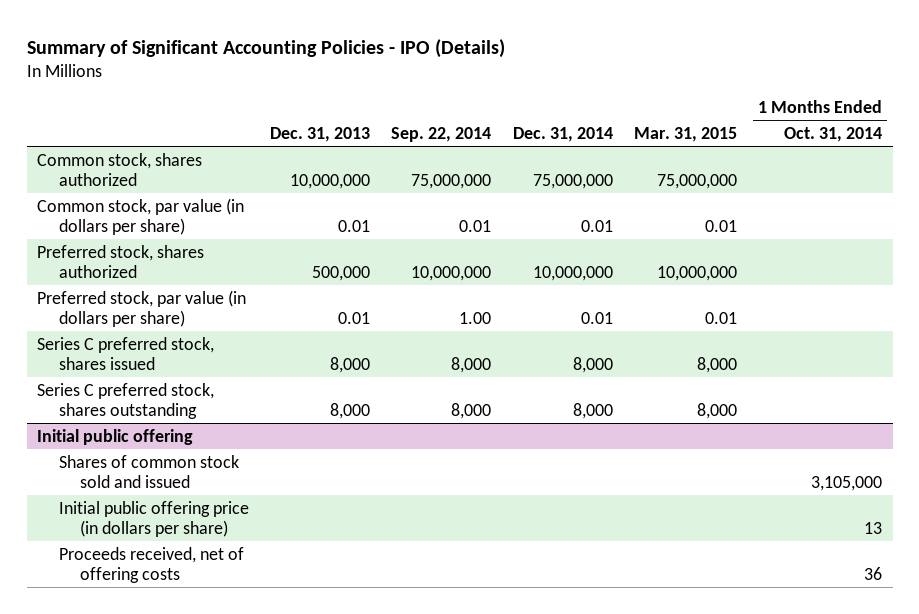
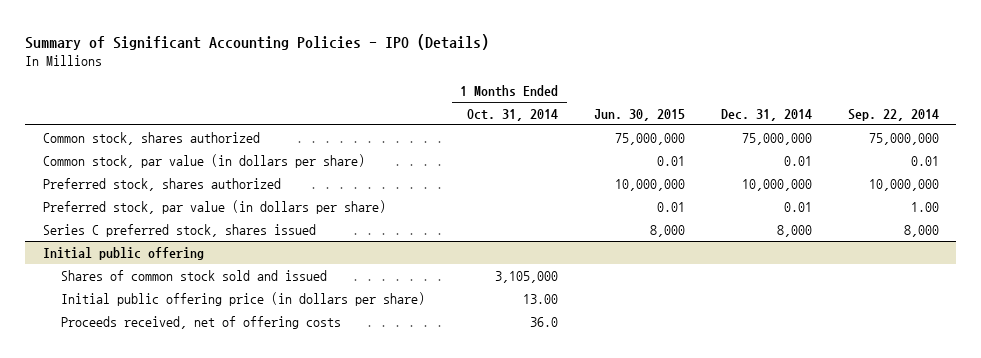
[270,127,371,143] Dec. 31, 2013 -> none
[633,127,737,143] Mar. 31, 2015 -> none
none -> [594,108,686,121] Jun. 30, 2015
[37,382,215,419] Series C preferred stock, shares outstanding -> none
[864,521,883,534] 13 -> [523,293,559,304] 13.00
[864,566,883,580] 36 -> [530,316,559,327] 36.0

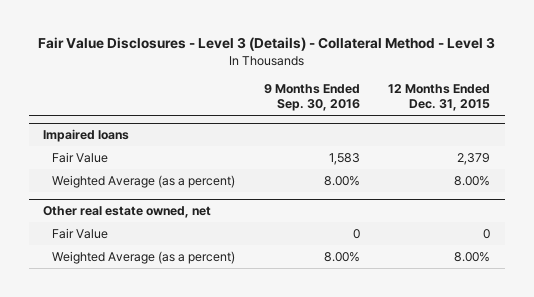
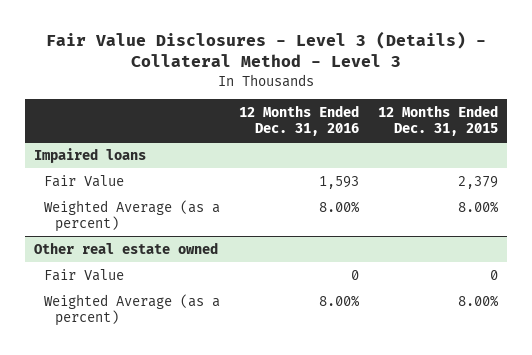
[263,83,360,112] 9 Months Ended Sep. 30, 2016 -> none
none -> [238,105,359,137] 12 Months Ended Dec. 31, 2016
[43,206,212,219] Other real estate owned, net -> [34,241,219,254] Other real estate owned

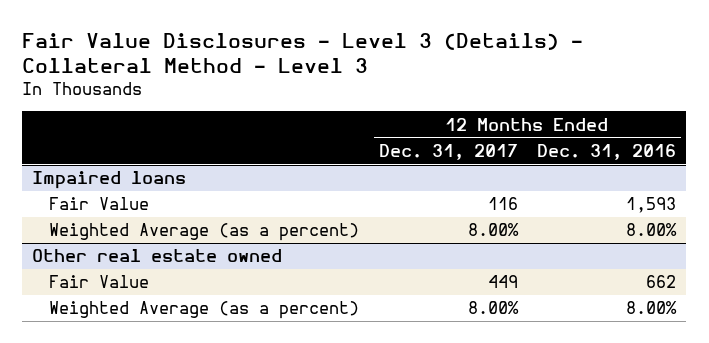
[377,105,498,137] 12 Months Ended Dec. 31, 2015 -> none
none -> [378,143,518,160] Dec. 31, 2017
[350,269,359,280] 0 -> [646,275,677,289] 662

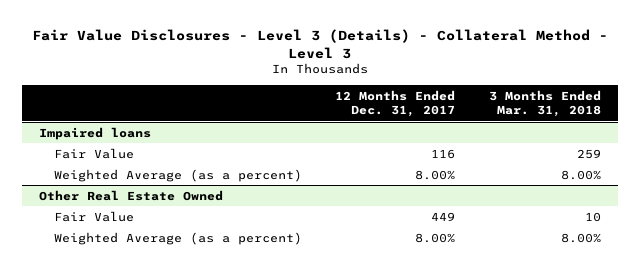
[537,143,677,160] Dec. 31, 2016 -> none
none -> [489,89,602,118] 3 Months Ended Mar. 31, 2018
[32,249,283,263] Other real estate owned -> [39,189,224,201] Other Real Estate Owned

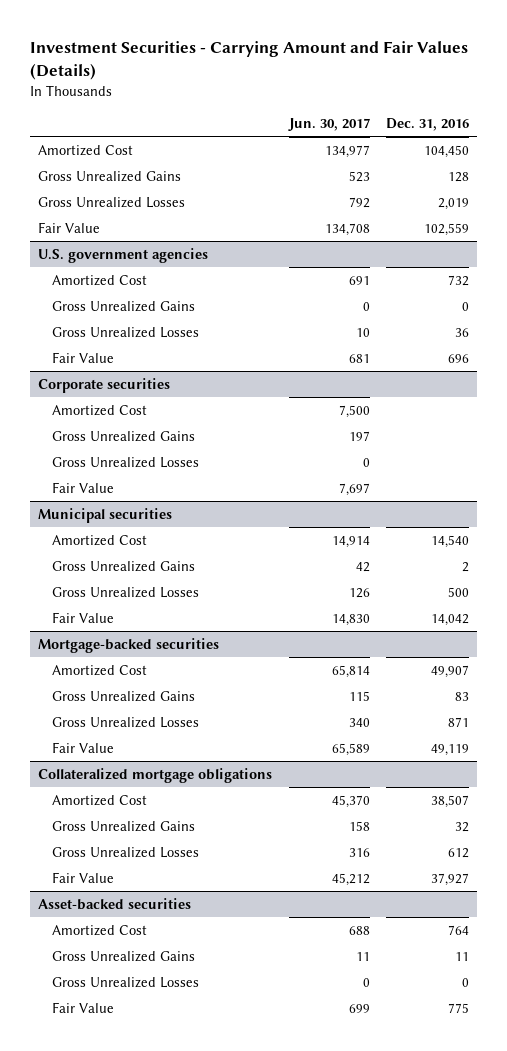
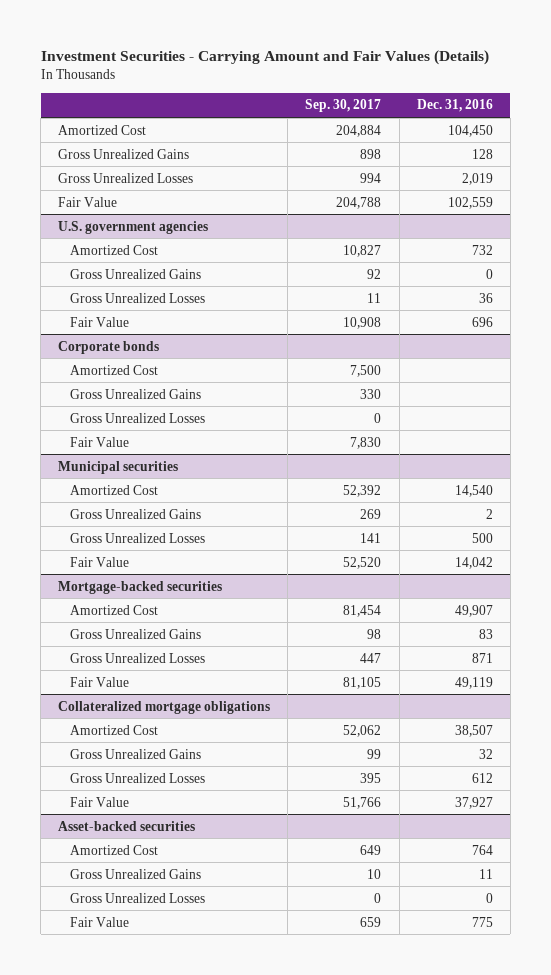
[287,118,370,132] Jun. 30, 2017 -> none
none -> [305,99,382,113] Sep. 30, 2017
[38,377,171,393] Corporate securities -> [58,340,160,354] Corporate bonds

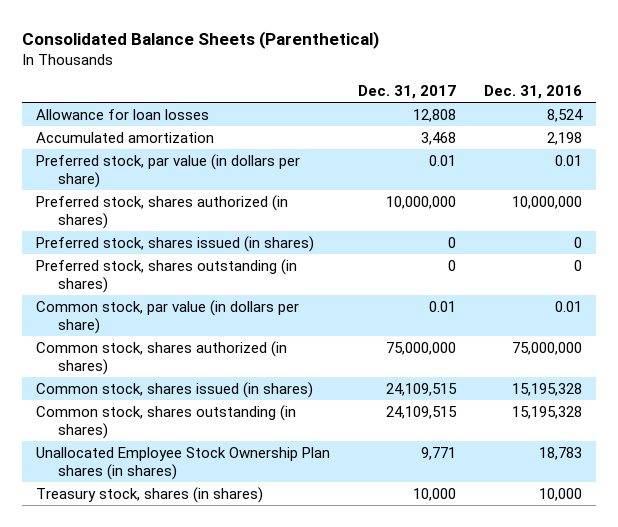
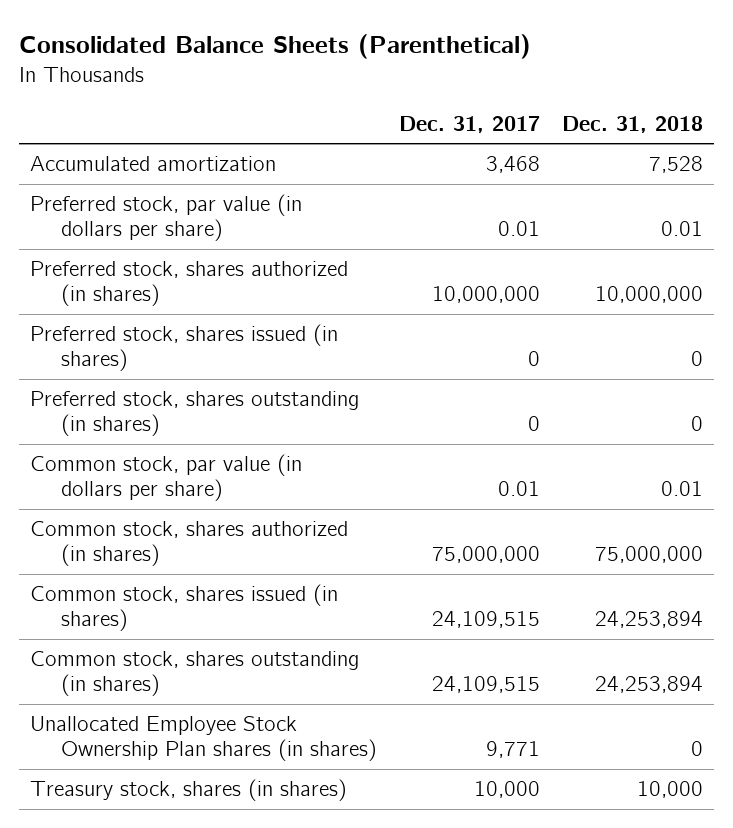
[483,85,582,100] Dec. 31, 2016 -> none
none -> [561,115,703,133] Dec. 31, 2018
[35,108,209,120] Allowance for loan losses -> none

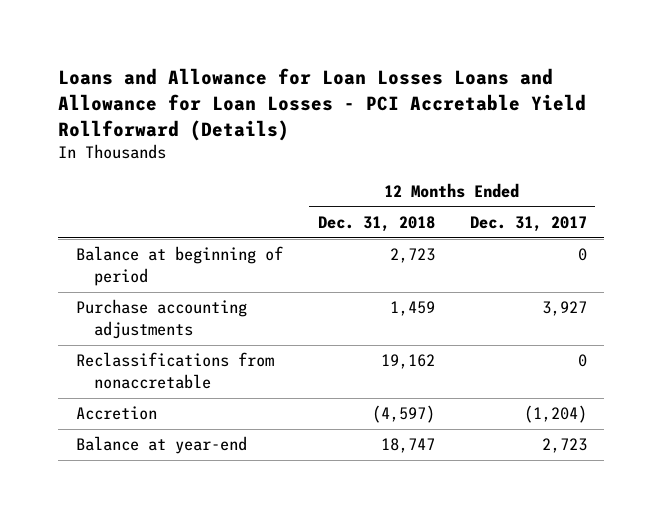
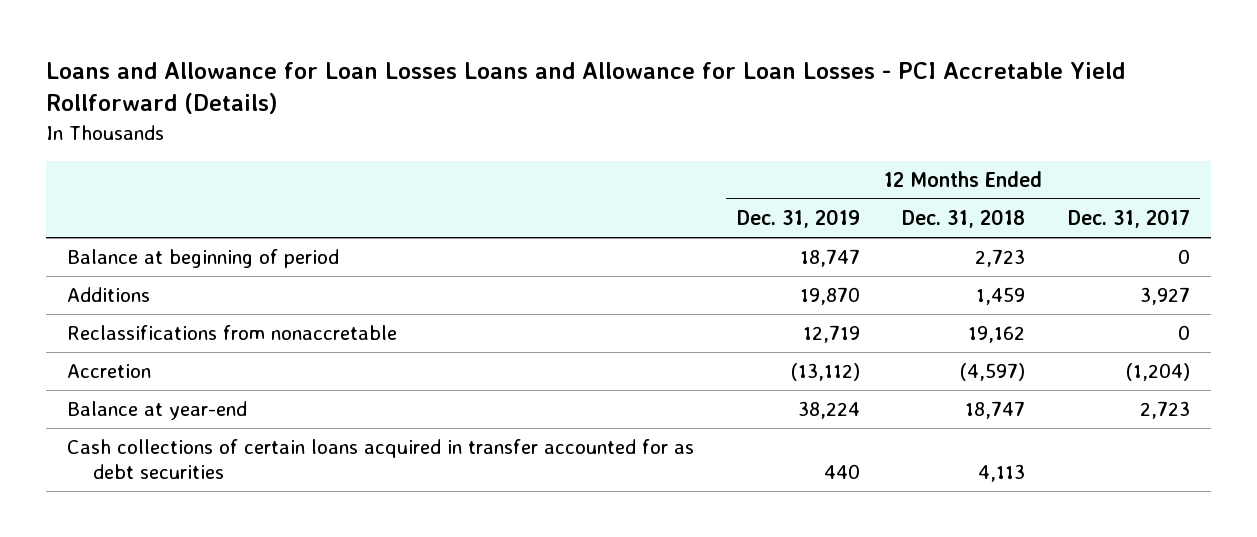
none -> [736,209,860,229] Dec. 31, 2019
[75,299,247,340] Purchase accounting adjustments -> [67,287,151,303] Additions
none -> [67,439,695,480] Cash collections of certain loans acquired in transfer accounted for as debt securities

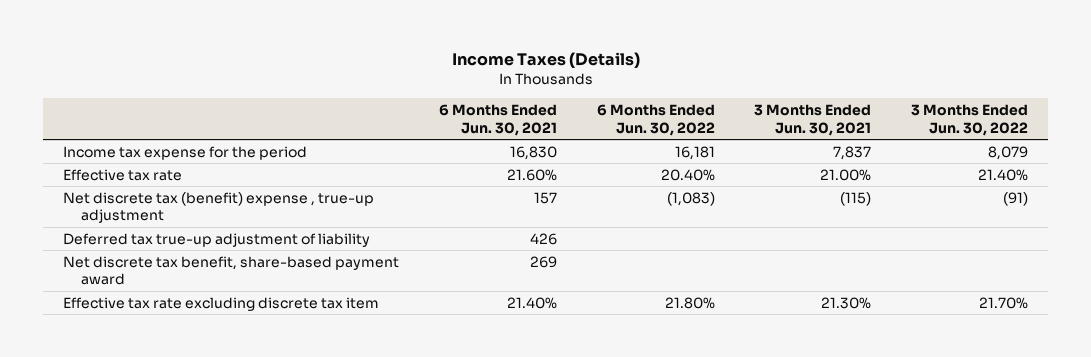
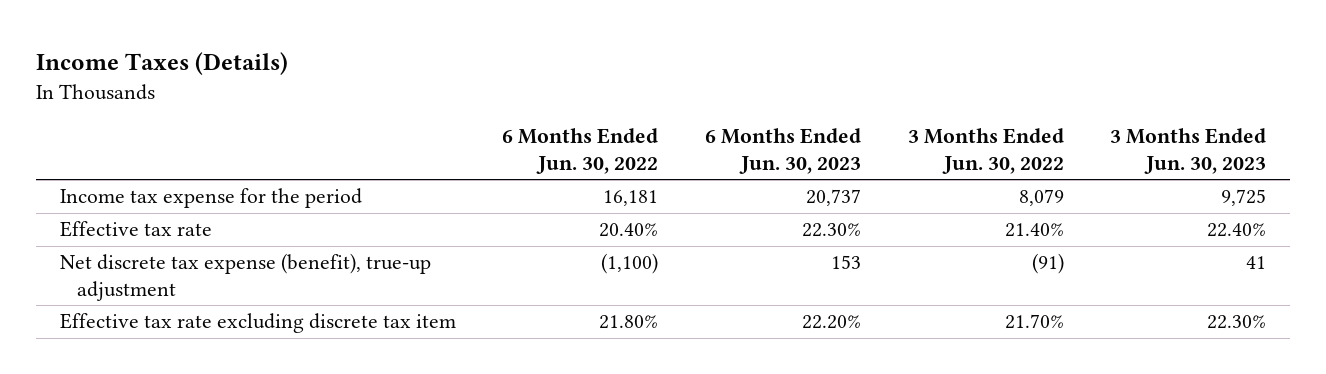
[438,104,557,136] 6 Months Ended Jun. 30, 2021 -> none
[754,104,872,136] 3 Months Ended Jun. 30, 2021 -> none
none -> [704,128,861,174] 6 Months Ended Jun. 30, 2023
none -> [1110,128,1267,174] 3 Months Ended Jun. 30, 2023
[63,232,371,247] Deferred tax true-up adjustment of liability -> none
[63,255,400,286] Net discrete tax benefit, share-based payment award -> none
[63,191,375,224] Net discrete tax (benefit) expense , true-up adjustment -> [59,253,431,301] Net discrete tax expense (benefit), true-up adjustment
[666,191,715,206] (1,083) -> [601,253,659,275] (1,100)

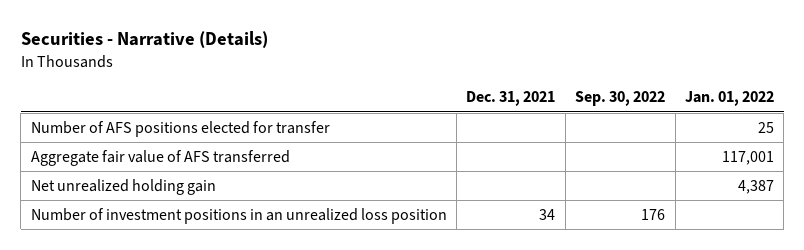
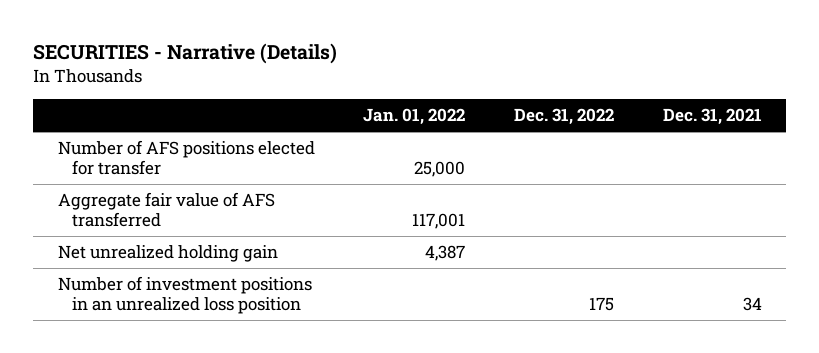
[20,31,268,49] Securities - Narrative (Details) -> [33,43,338,65] SECURITIES - Narrative (Details)
[575,91,666,107] Sep. 30, 2022 -> none
none -> [513,108,614,126] Dec. 31, 2022
[757,121,774,133] 25 -> [414,160,466,177] 25,000

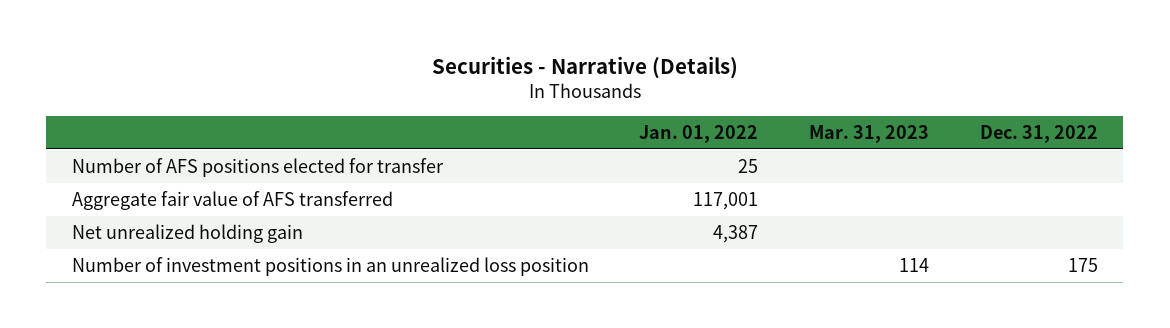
[33,43,338,65] SECURITIES - Narrative (Details) -> [431,55,738,79] Securities - Narrative (Details)
[662,108,762,126] Dec. 31, 2021 -> none
none -> [809,124,930,143] Mar. 31, 2023
[414,160,466,177] 25,000 -> [738,158,759,173] 25

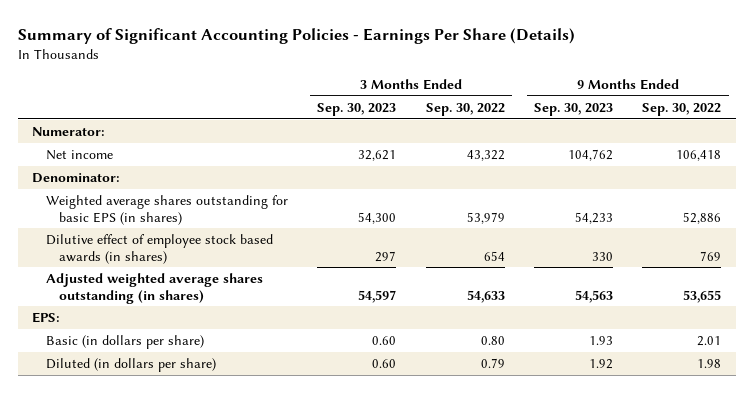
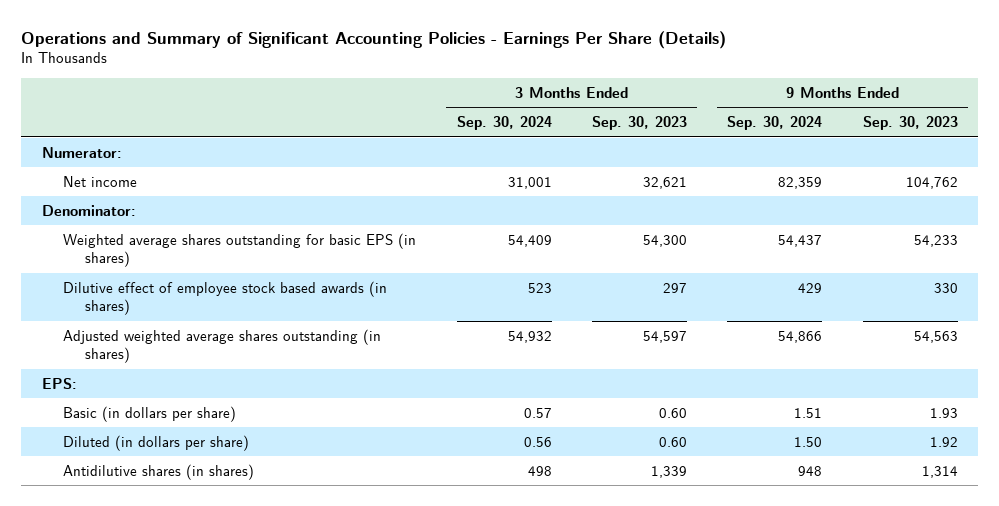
[17,27,575,44] Summary of Significant Accounting Policies - Earnings Per Share (Details) -> [21,30,727,49] Operations and Summary of Significant Accounting Policies - Earnings Per Share (Details)
[425,102,505,116] Sep. 30, 2022 -> none
[642,102,722,116] Sep. 30, 2022 -> none
none -> [456,115,552,130] Sep. 30, 2024
none -> [727,115,823,130] Sep. 30, 2024
none -> [63,463,255,480] Antidilutive shares (in shares)

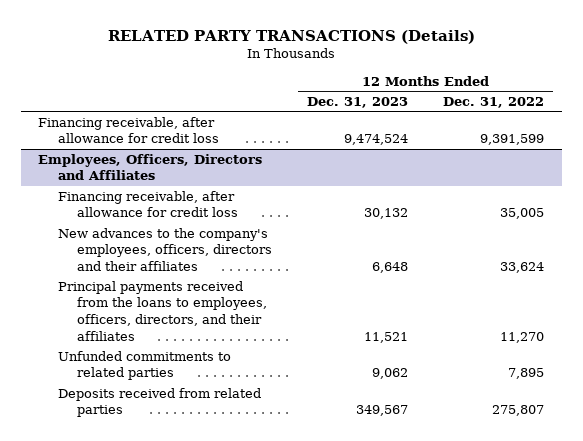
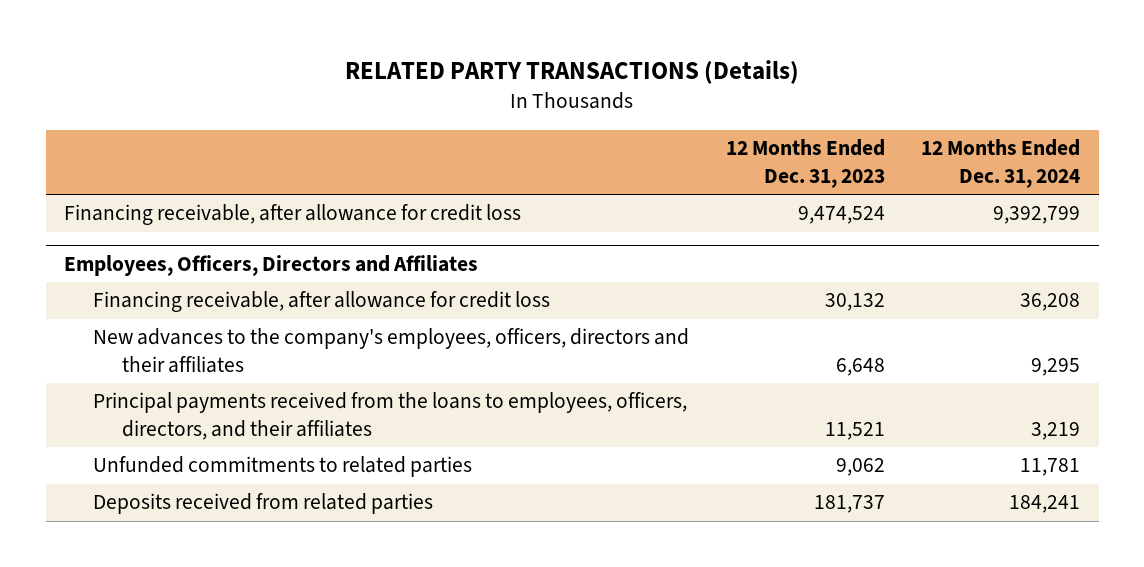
[443,96,545,108] Dec. 31, 2022 -> none
none -> [921,139,1081,188] 12 Months Ended Dec. 31, 2024
[356,405,409,417] 349,567 -> [813,495,885,514] 181,737

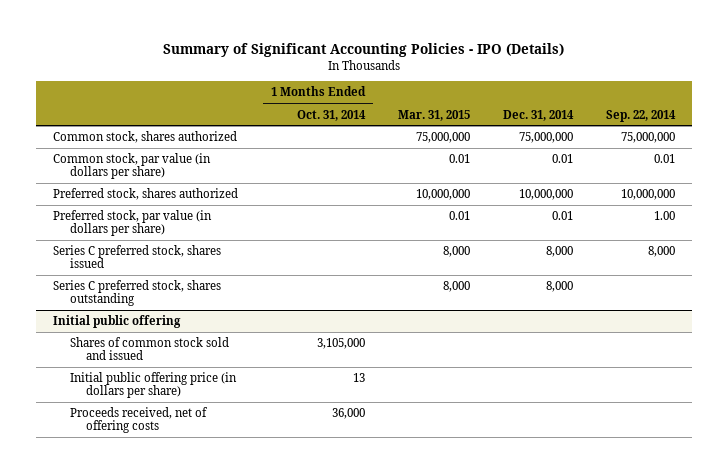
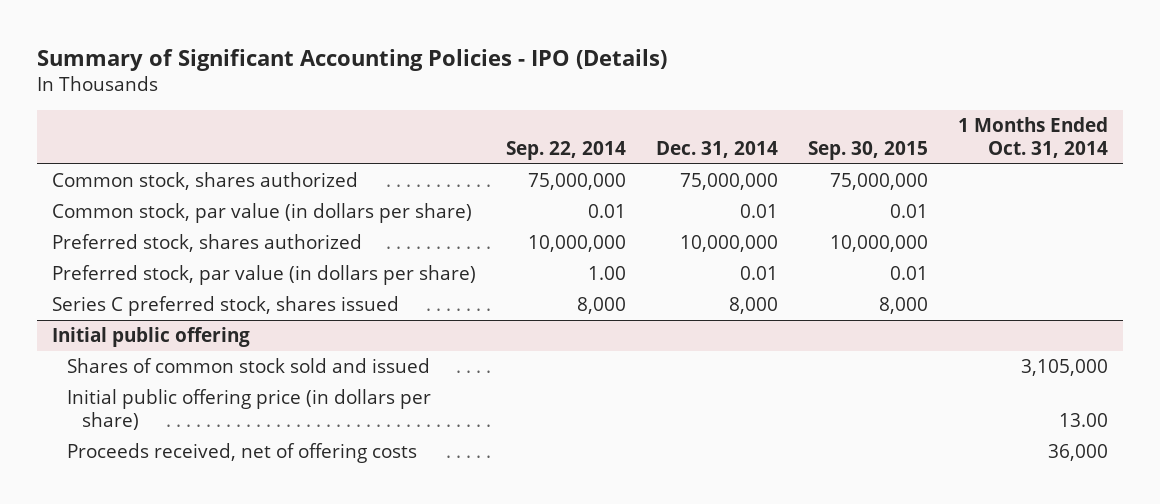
[398,109,471,121] Mar. 31, 2015 -> none
none -> [808,140,929,160] Sep. 30, 2015
[52,280,221,307] Series C preferred stock, shares outstanding -> none
[352,373,365,383] 13 -> [1059,412,1109,427] 13.00

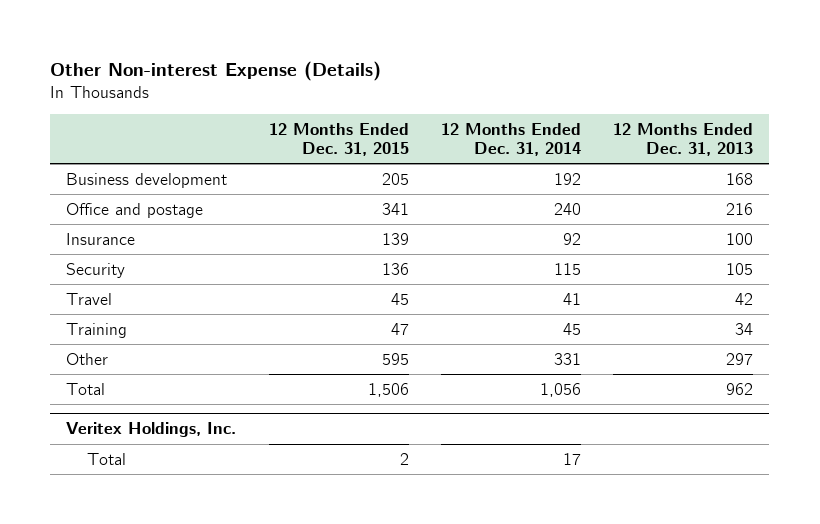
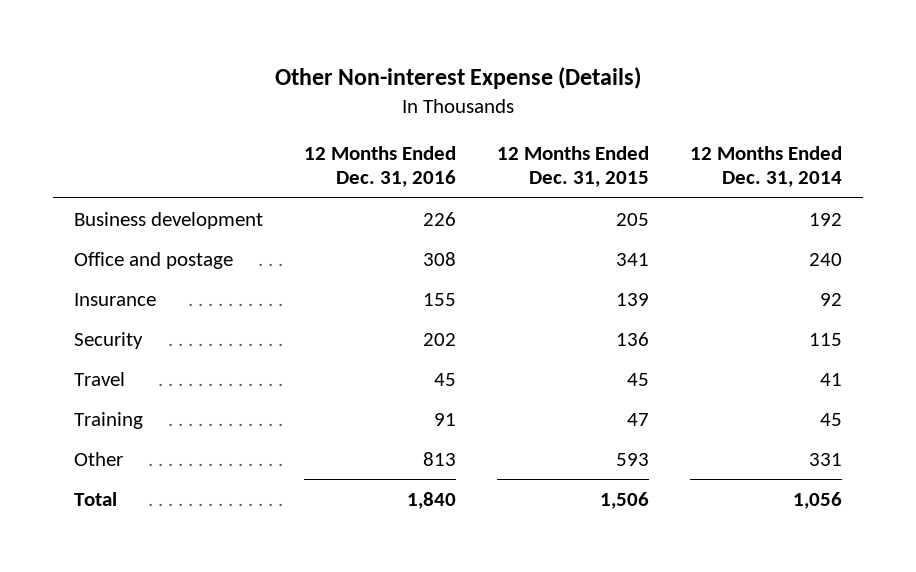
[613,122,754,156] 12 Months Ended Dec. 31, 2013 -> none
none -> [303,146,456,188] 12 Months Ended Dec. 31, 2016
[381,352,409,365] 595 -> [615,452,649,466] 593
[66,422,237,438] Veritex Holdings, Inc. -> none
[87,452,127,465] Total -> none

